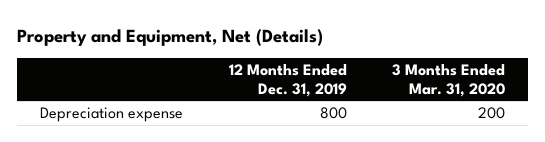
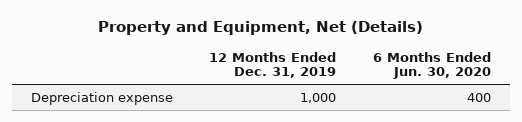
[392,63,506,97] 3 Months Ended Mar. 31, 2020 -> none
none -> [373,51,492,80] 6 Months Ended Jun. 30, 2020
[319,107,347,120] 800 -> [300,92,337,103] 1,000

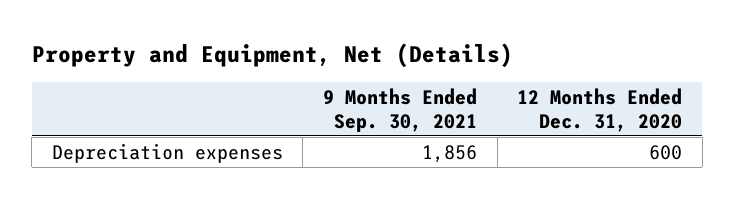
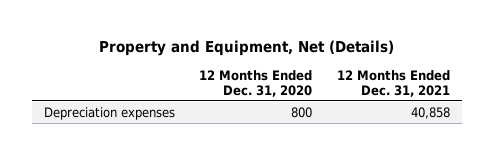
[323,87,478,132] 9 Months Ended Sep. 30, 2021 -> none
none -> [336,69,450,98] 12 Months Ended Dec. 31, 2021
[649,144,683,160] 600 -> [291,107,313,119] 800

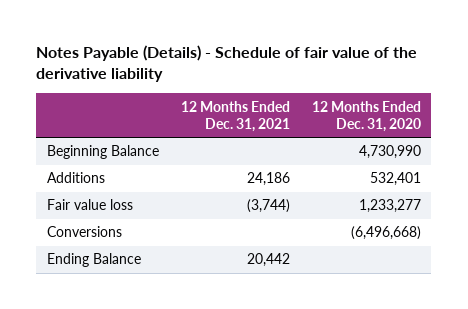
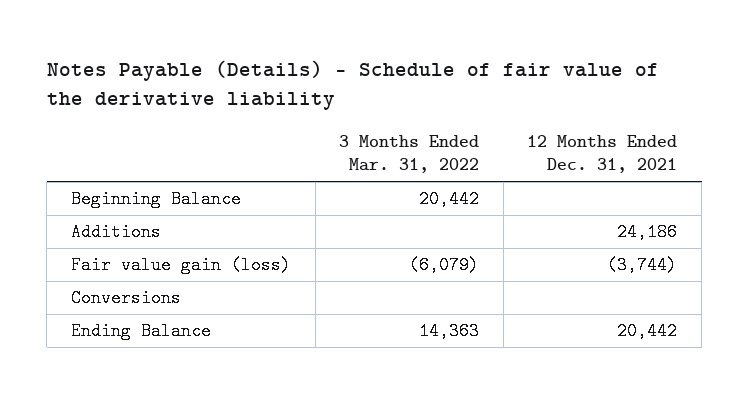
[311,100,421,132] 12 Months Ended Dec. 31, 2020 -> none
none -> [339,134,480,174] 3 Months Ended Mar. 31, 2022
[47,199,134,211] Fair value loss -> [70,256,291,275] Fair value gain (loss)

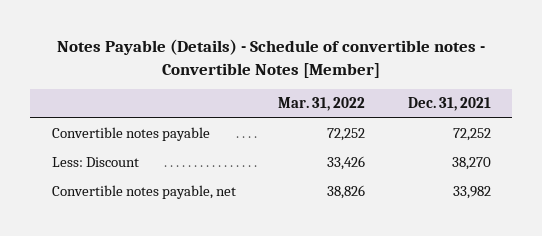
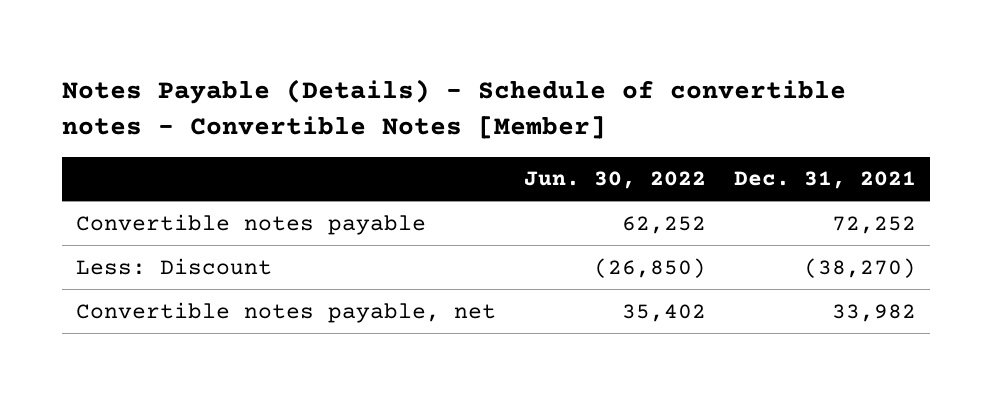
[278,97,366,112] Mar. 31, 2022 -> none
none -> [523,171,706,190] Jun. 30, 2022
[451,157,491,171] 38,270 -> [804,257,917,278] (38,270)

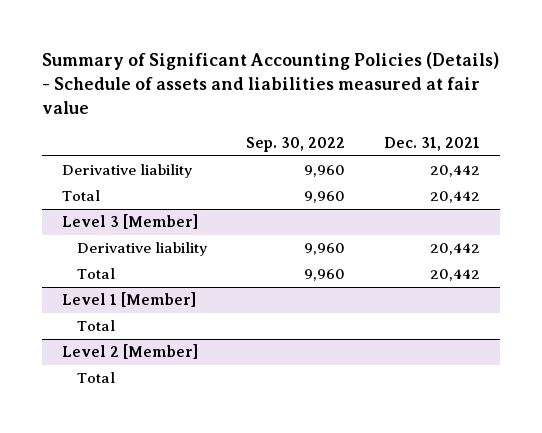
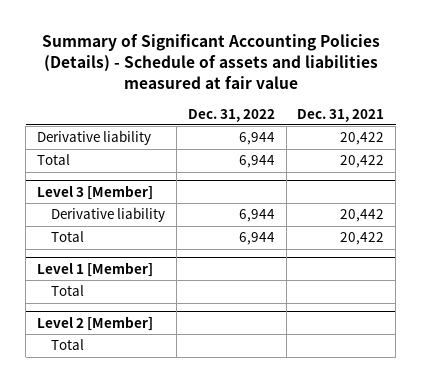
[246,136,346,152] Sep. 30, 2022 -> none
none -> [187,108,275,122] Dec. 31, 2022
[430,165,481,178] 20,442 -> [340,132,385,146] 20,422
[430,191,481,204] 20,442 -> [340,155,385,169] 20,422
[430,269,481,282] 20,442 -> [340,232,385,246] 20,422

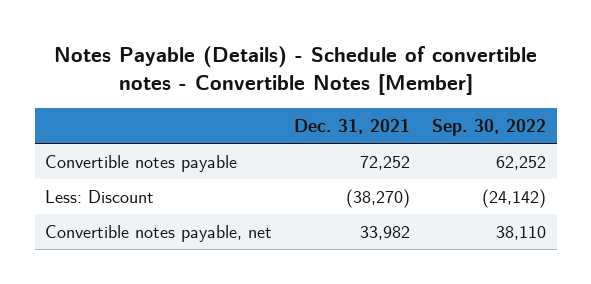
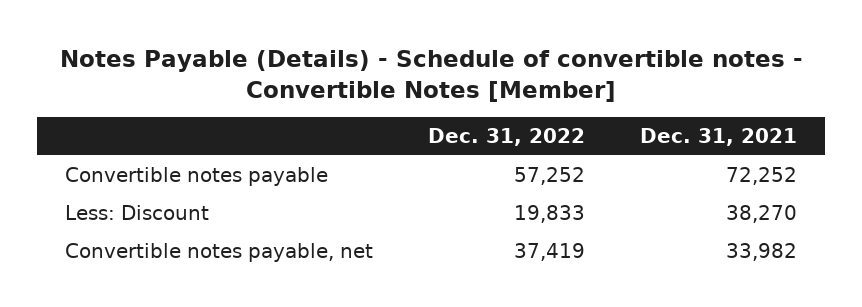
[431,119,546,137] Sep. 30, 2022 -> none
none -> [427,128,585,147] Dec. 31, 2022
[346,188,411,208] (38,270) -> [726,204,798,223] 38,270

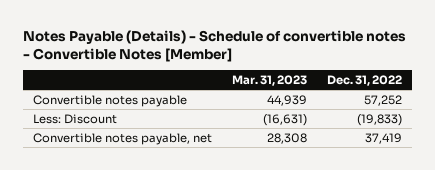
[640,128,798,147] Dec. 31, 2021 -> none
none -> [231,74,307,86] Mar. 31, 2023
[513,204,585,223] 19,833 -> [357,113,403,126] (19,833)

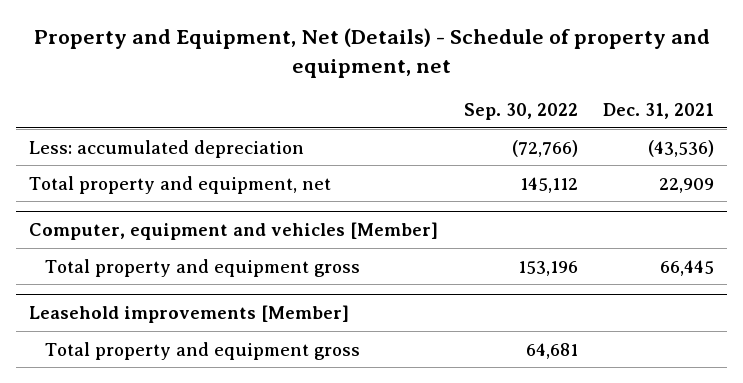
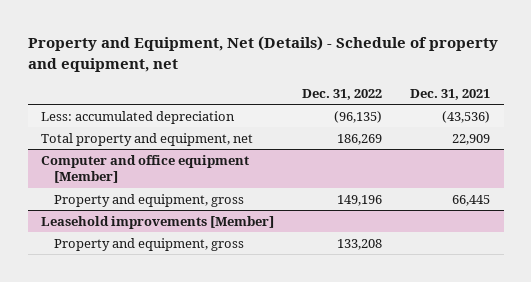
[463,103,578,121] Sep. 30, 2022 -> none
none -> [302,89,383,101] Dec. 31, 2022
[28,222,438,241] Computer, equipment and vehicles [Member] -> [41,154,250,184] Computer and office equipment [Member]
[45,258,361,277] Total property and equipment gross -> [53,193,244,207] Property and equipment, gross
[45,341,361,360] Total property and equipment gross -> [53,237,244,251] Property and equipment, gross

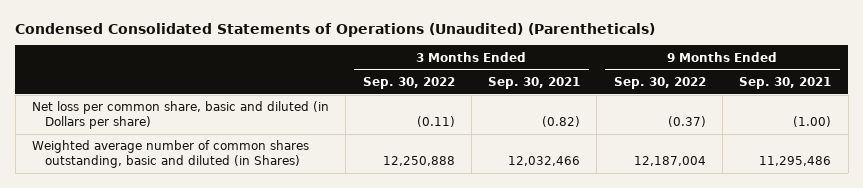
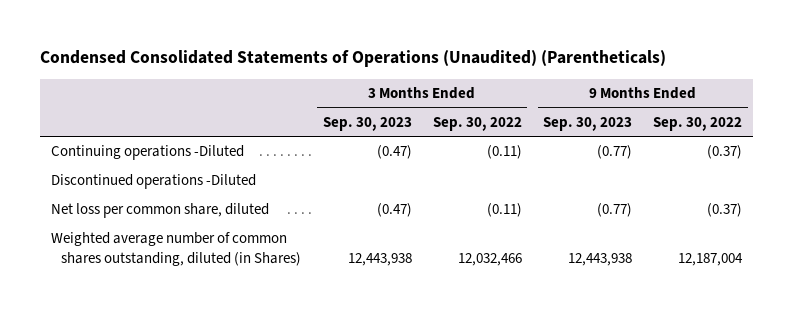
[488,77,581,90] Sep. 30, 2021 -> none
[739,77,832,90] Sep. 30, 2021 -> none
none -> [322,116,412,131] Sep. 30, 2023
none -> [542,116,632,131] Sep. 30, 2023
none -> [50,145,244,161] Continuing operations -Diluted
none -> [50,174,256,190] Discontinued operations -Diluted
[32,101,330,130] Net loss per common share, basic and diluted (in Dollars per share) -> [50,203,269,219] Net loss per common share, diluted
[32,140,310,169] Weighted average number of common shares outstanding, basic and diluted (in Shares) -> [50,232,302,267] Weighted average number of common shares outstanding, diluted (in Shares)
[382,156,455,167] 12,250,888 -> [457,253,522,267] 12,032,466

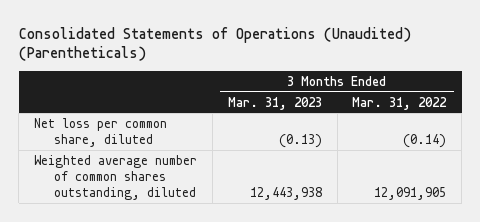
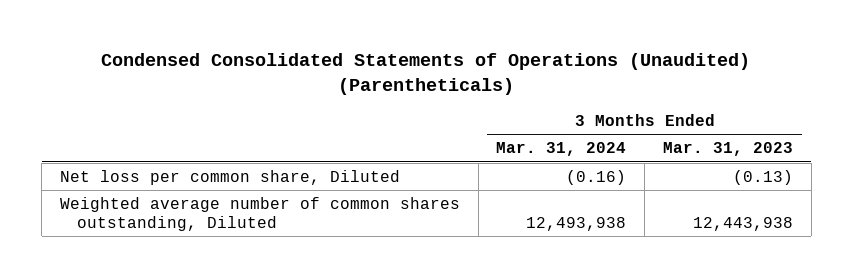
[18,26,411,62] Consolidated Statements of Operations (Unaudited) (Parentheticals) -> [101,53,751,96] Condensed Consolidated Statements of Operations (Unaudited) (Parentheticals)
[352,96,448,110] Mar. 31, 2022 -> none
none -> [496,142,627,157] Mar. 31, 2024
[34,117,168,148] Net loss per common share, diluted -> [59,169,400,185] Net loss per common share, Diluted
[34,154,198,201] Weighted average number of common shares outstanding, diluted -> [59,196,460,231] Weighted average number of common shares outstanding, Diluted

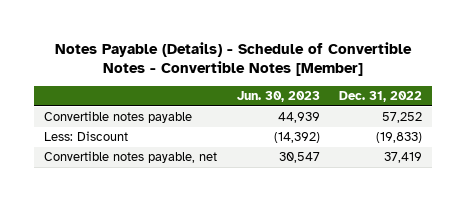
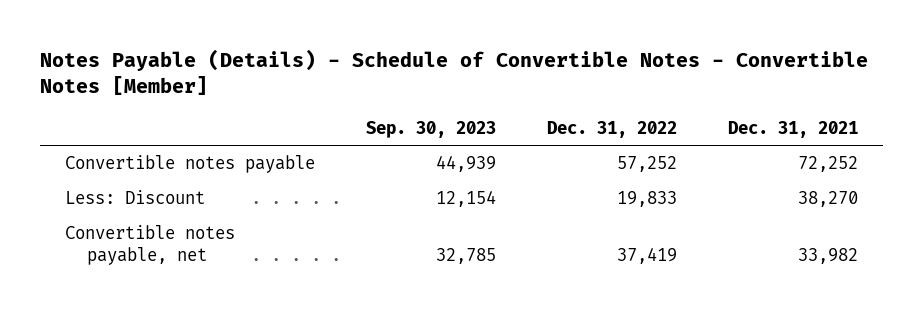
[236,90,320,102] Jun. 30, 2023 -> none
none -> [366,120,497,138] Sep. 30, 2023
none -> [727,120,858,138] Dec. 31, 2021
[376,132,423,144] (19,833) -> [616,191,677,208] 19,833

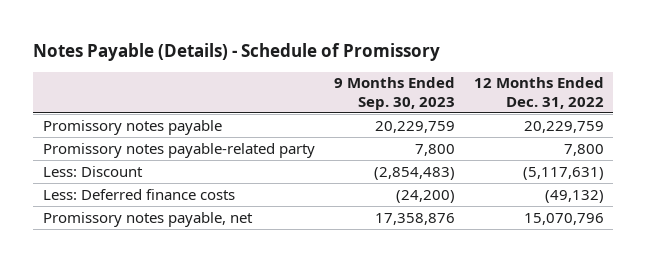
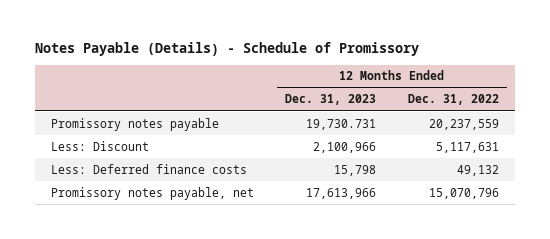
[333,77,455,110] 9 Months Ended Sep. 30, 2023 -> none
none -> [285,94,377,106] Dec. 31, 2023
[42,142,315,158] Promissory notes payable-related party -> none
[523,120,604,133] 20,229,759 -> [428,118,499,130] 20,237,559
[522,166,604,180] (5,117,631) -> [435,141,499,153] 5,117,631
[544,189,604,203] (49,132) -> [456,164,499,176] 49,132

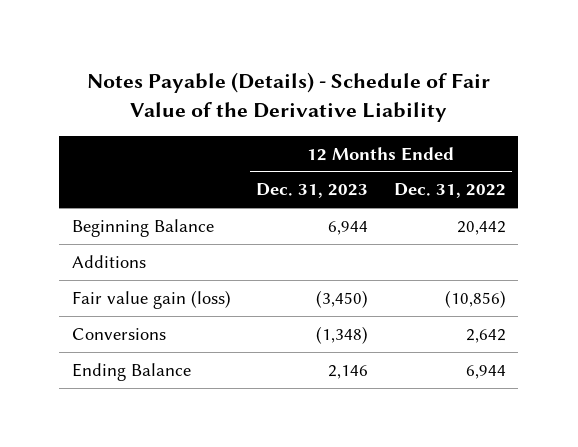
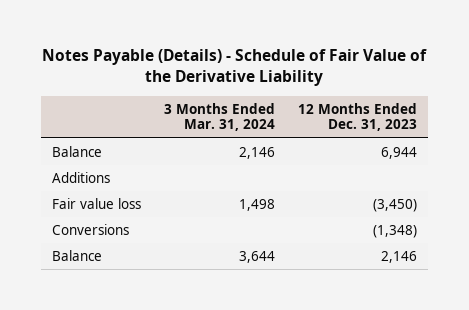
[393,183,506,199] Dec. 31, 2022 -> none
none -> [163,102,275,132] 3 Months Ended Mar. 31, 2024
[72,218,215,237] Beginning Balance -> [52,146,103,158] Balance
[72,289,232,309] Fair value gain (loss) -> [52,198,142,210] Fair value loss
[72,362,192,381] Ending Balance -> [52,250,103,262] Balance

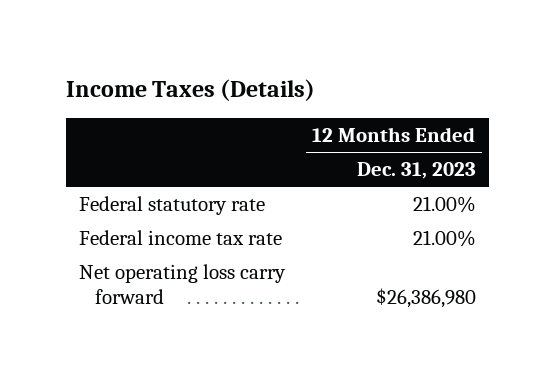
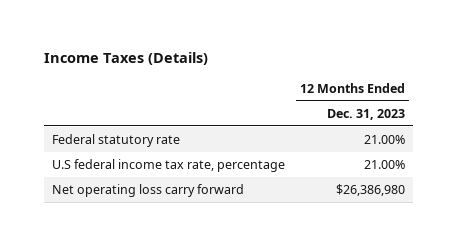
[79,230,283,246] Federal income tax rate -> [51,158,285,172] U.S federal income tax rate, percentage

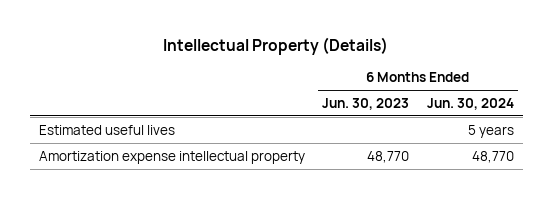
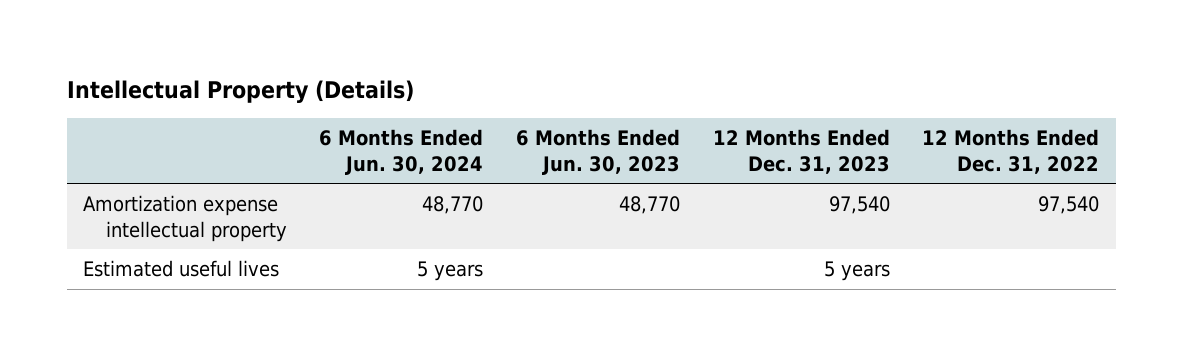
none -> [712,129,890,174] 12 Months Ended Dec. 31, 2023
none -> [922,129,1100,174] 12 Months Ended Dec. 31, 2022
[38,124,175,135] Estimated useful lives -> [82,260,279,278] Estimated useful lives

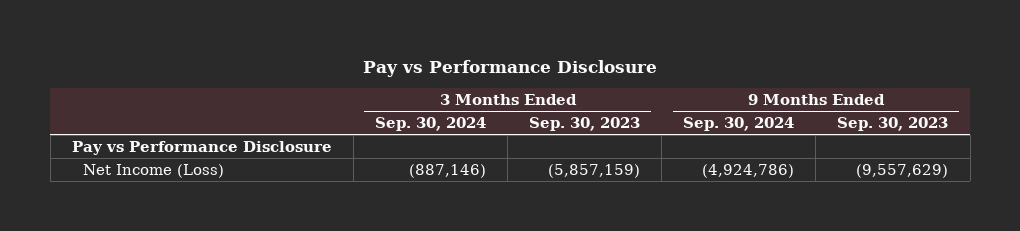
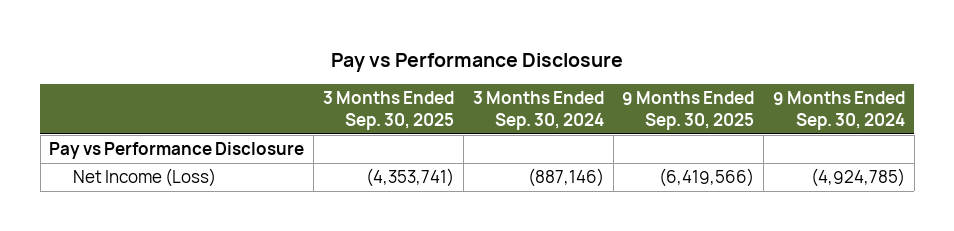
[529,117,641,132] Sep. 30, 2023 -> none
[837,117,949,132] Sep. 30, 2023 -> none
none -> [323,91,455,130] 3 Months Ended Sep. 30, 2025
none -> [622,91,755,130] 9 Months Ended Sep. 30, 2025
[702,163,795,178] (4,924,786) -> [811,168,906,188] (4,924,785)

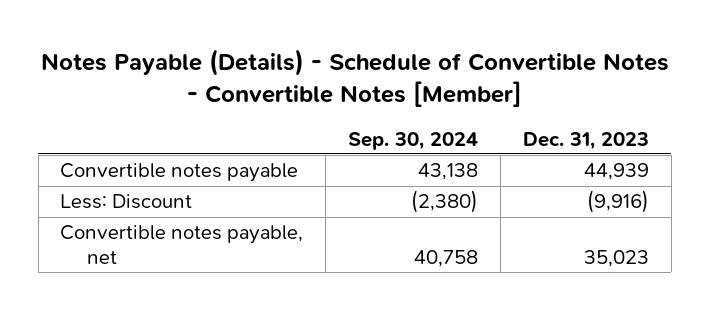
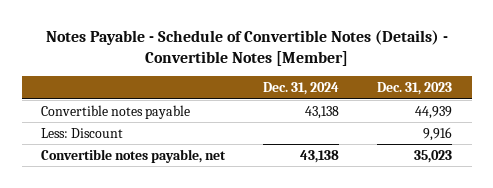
[40,49,669,108] Notes Payable (Details) - Schedule of Convertible Notes - Convertible Notes [Member] -> [45,30,448,67] Notes Payable - Schedule of Convertible Notes (Details) - Convertible Notes [Member]
[348,131,479,150] Sep. 30, 2024 -> none
none -> [263,82,340,96] Dec. 31, 2024
[586,190,649,214] (9,916) -> [423,126,453,141] 9,916

